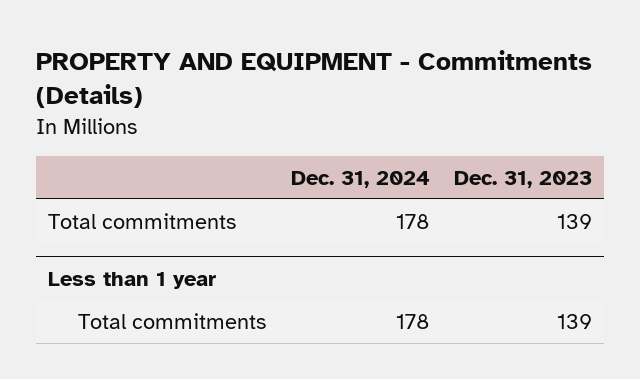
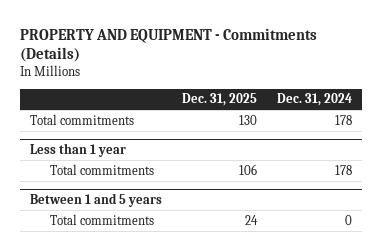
[454,170,593,188] Dec. 31, 2023 -> none
none -> [182,93,258,107] Dec. 31, 2025
none -> [30,192,163,207] Between 1 and 5 years
none -> [50,213,155,225] Total commitments

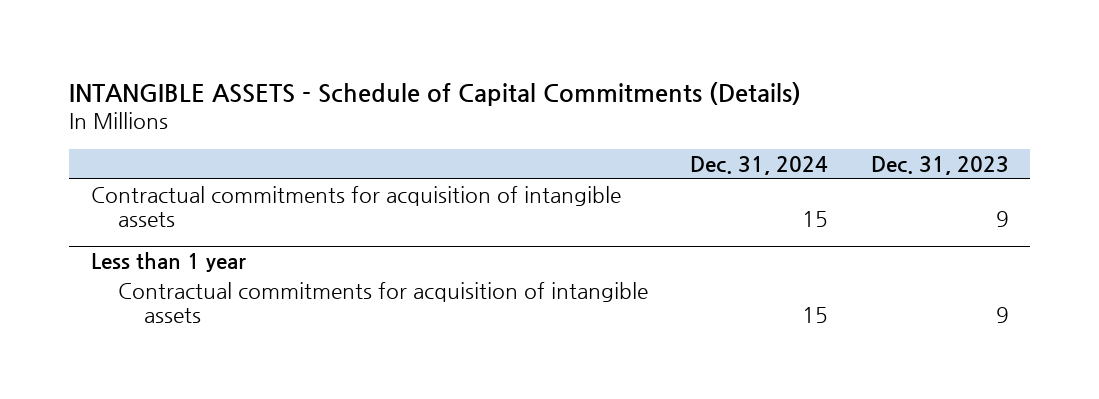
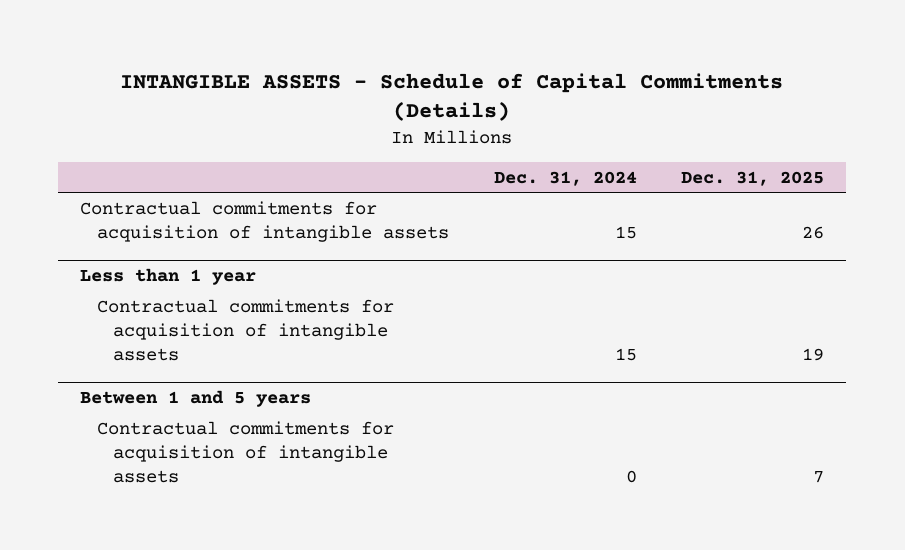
[870,155,1009,175] Dec. 31, 2023 -> none
none -> [681,170,825,186] Dec. 31, 2025
none -> [80,389,312,407] Between 1 and 5 years
none -> [96,420,394,484] Contractual commitments for acquisition of intangible assets

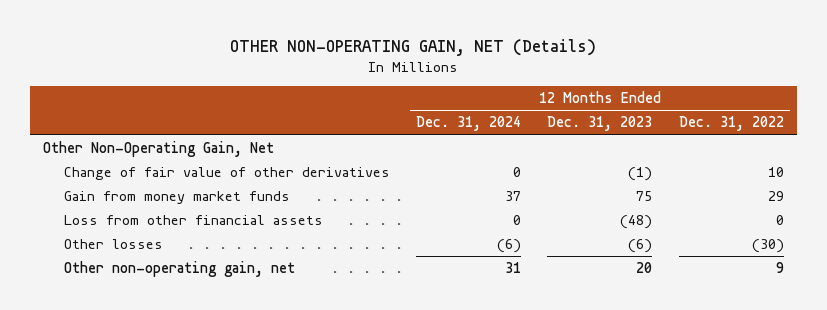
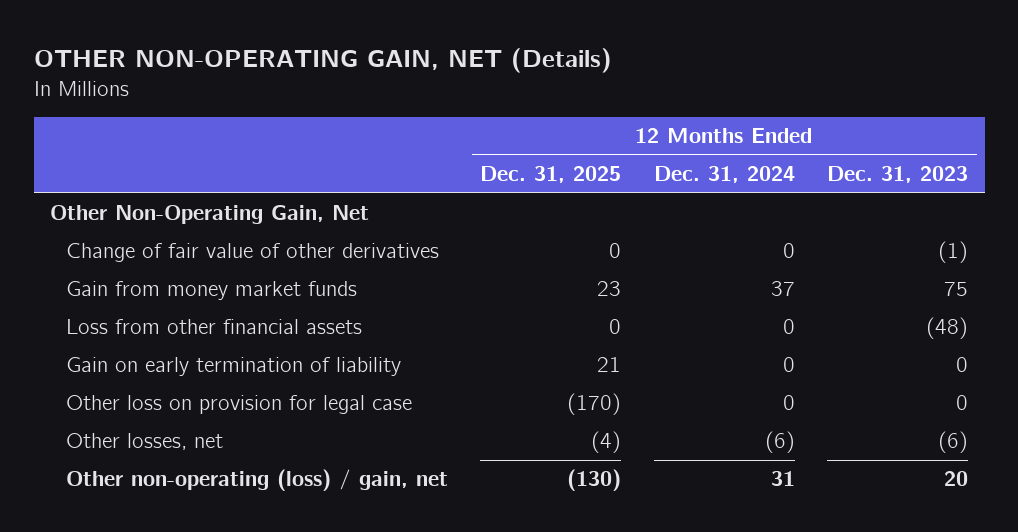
[678,116,784,132] Dec. 31, 2022 -> none
none -> [480,166,622,184] Dec. 31, 2025
none -> [65,357,401,377] Gain on early termination of liability
none -> [65,395,412,415] Other loss on provision for legal case
[64,239,164,250] Other losses -> [65,433,223,451] Other losses, net
[64,261,296,278] Other non-operating gain, net -> [65,469,448,492] Other non-operating (loss) / gain, net

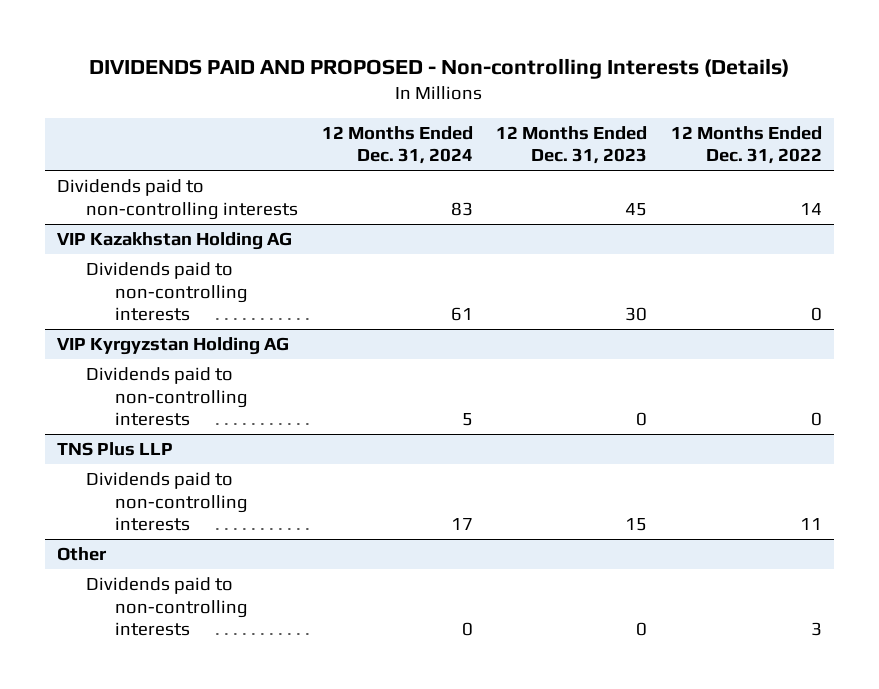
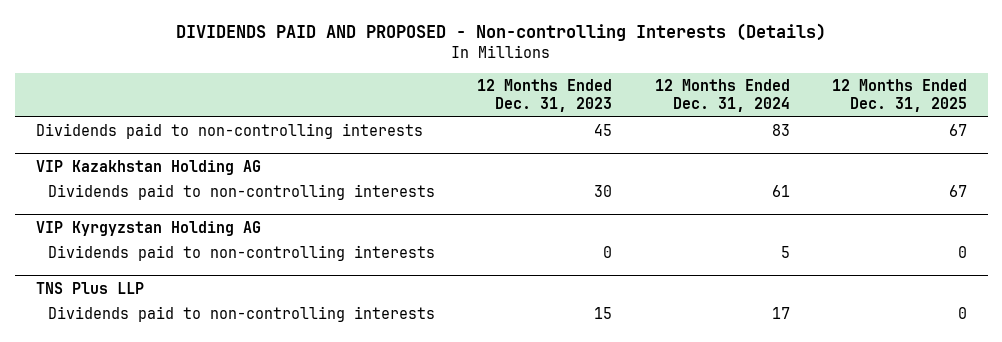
[670,126,822,165] 12 Months Ended Dec. 31, 2022 -> none
none -> [831,78,967,113] 12 Months Ended Dec. 31, 2025
[56,547,107,562] Other -> none
[85,577,248,636] Dividends paid to non-controlling interests -> none

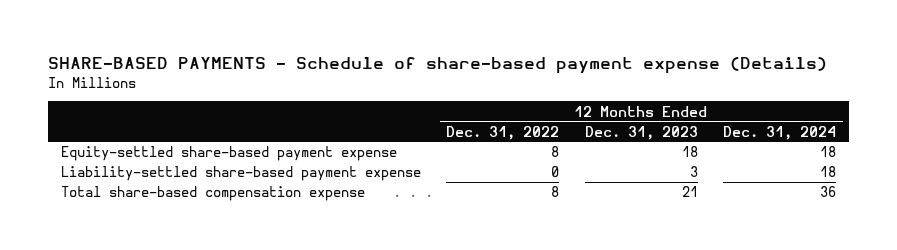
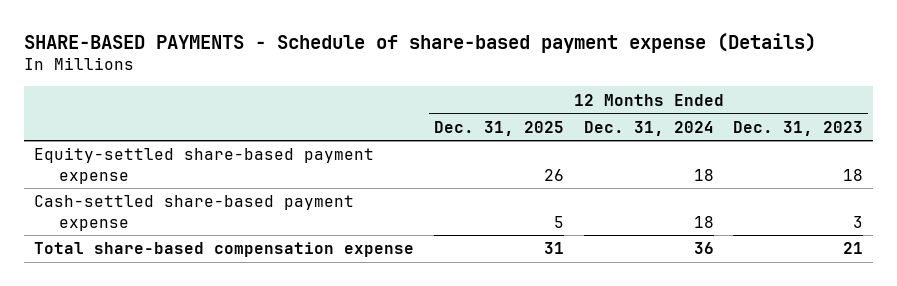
[446,125,560,140] Dec. 31, 2022 -> none
none -> [433,120,564,136] Dec. 31, 2025
[60,166,421,182] Liability-settled share-based payment expense -> [33,195,354,231] Cash-settled share-based payment expense

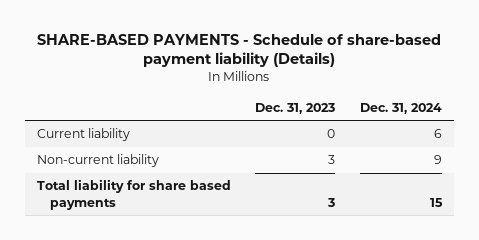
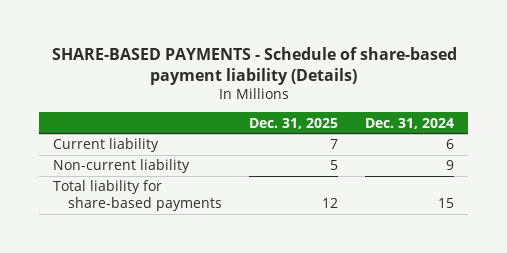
[255,102,336,114] Dec. 31, 2023 -> none
none -> [248,117,338,129] Dec. 31, 2025
[36,179,231,210] Total liability for share based payments -> [52,180,222,211] Total liability for share-based payments

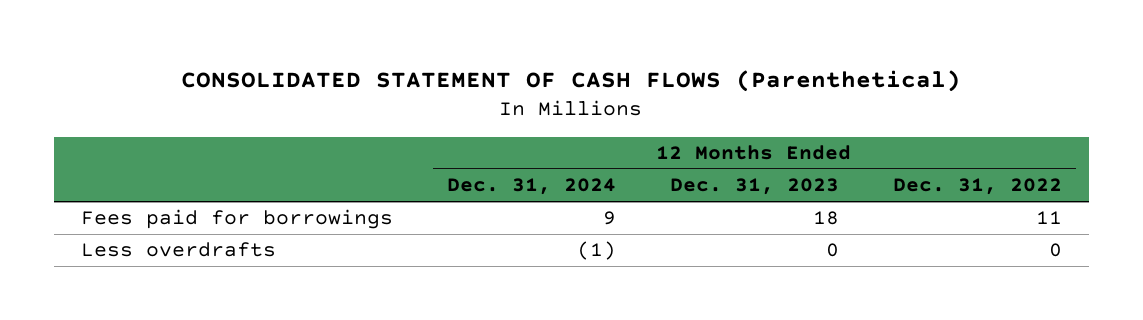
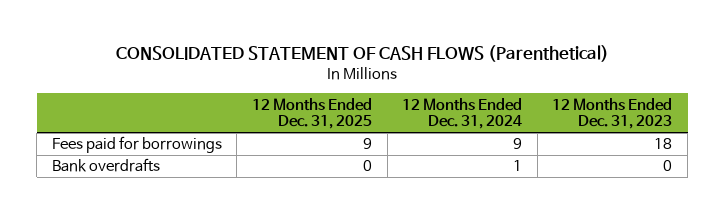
[893,178,1063,196] Dec. 31, 2022 -> none
none -> [251,97,372,130] 12 Months Ended Dec. 31, 2025
[80,242,276,258] Less overdrafts -> [51,158,160,173] Bank overdrafts
[576,241,616,261] (1) -> [513,160,523,172] 1

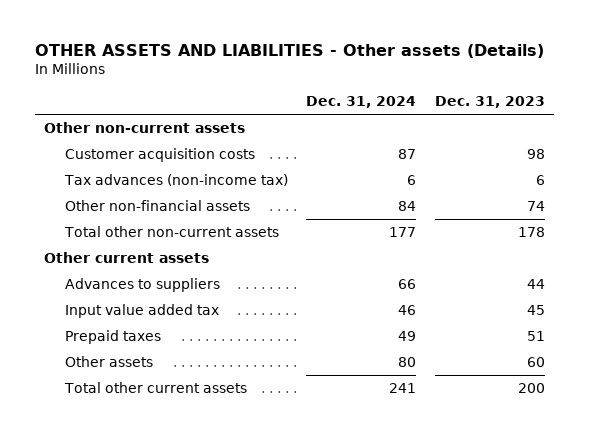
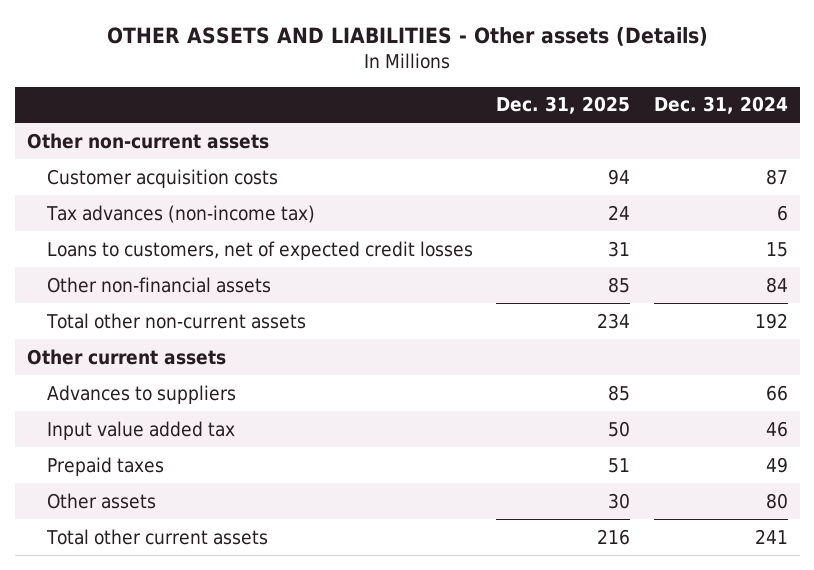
[434,96,545,109] Dec. 31, 2023 -> none
none -> [496,96,631,115] Dec. 31, 2025
none -> [46,240,473,260] Loans to customers, net of expected credit losses
[389,227,417,238] 177 -> [754,312,788,329] 192

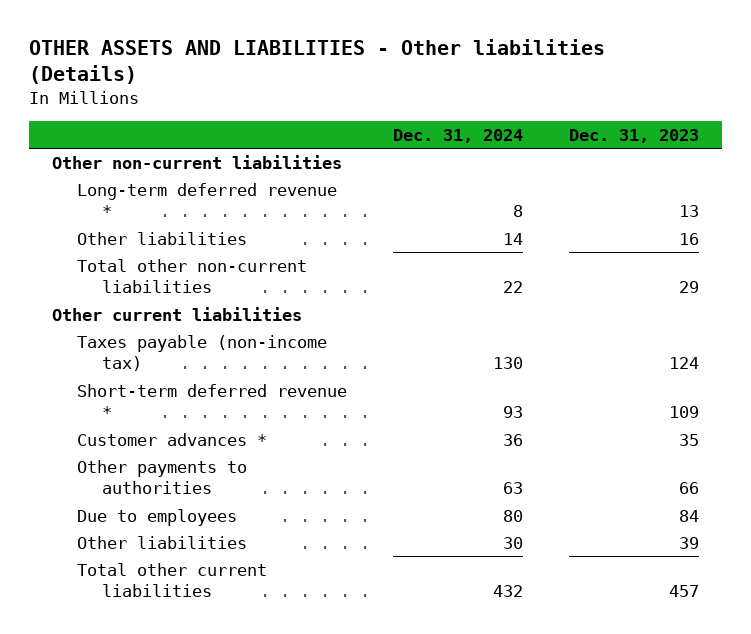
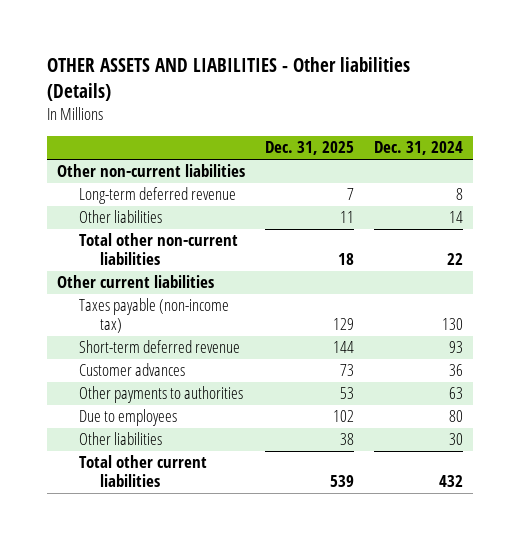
[569,128,700,143] Dec. 31, 2023 -> none
none -> [265,141,355,156] Dec. 31, 2025
[76,182,337,218] Long-term deferred revenue * -> [78,187,236,205] Long-term deferred revenue
[76,383,347,419] Short-term deferred revenue * -> [78,340,240,354] Short-term deferred revenue
[76,432,267,446] Customer advances * -> [78,363,185,377] Customer advances

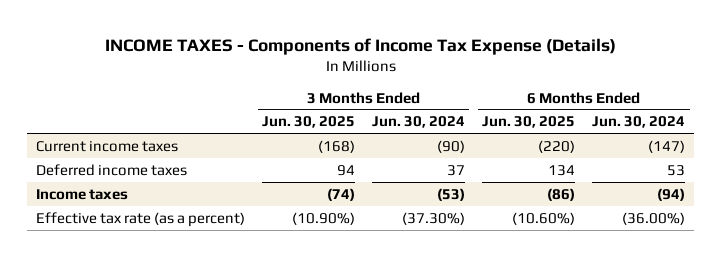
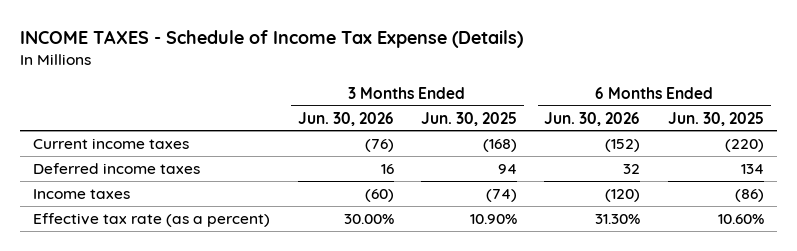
[104,37,616,55] INCOME TAXES - Components of Income Tax Expense (Details) -> [19,30,523,49] INCOME TAXES - Schedule of Income Tax Expense (Details)
[372,116,466,129] Jun. 30, 2024 -> none
[592,116,686,129] Jun. 30, 2024 -> none
none -> [297,111,394,126] Jun. 30, 2026
none -> [544,111,641,126] Jun. 30, 2026
[292,211,356,225] (10.90%) -> [470,213,518,224] 10.90%
[512,211,576,225] (10.60%) -> [717,213,764,224] 10.60%

